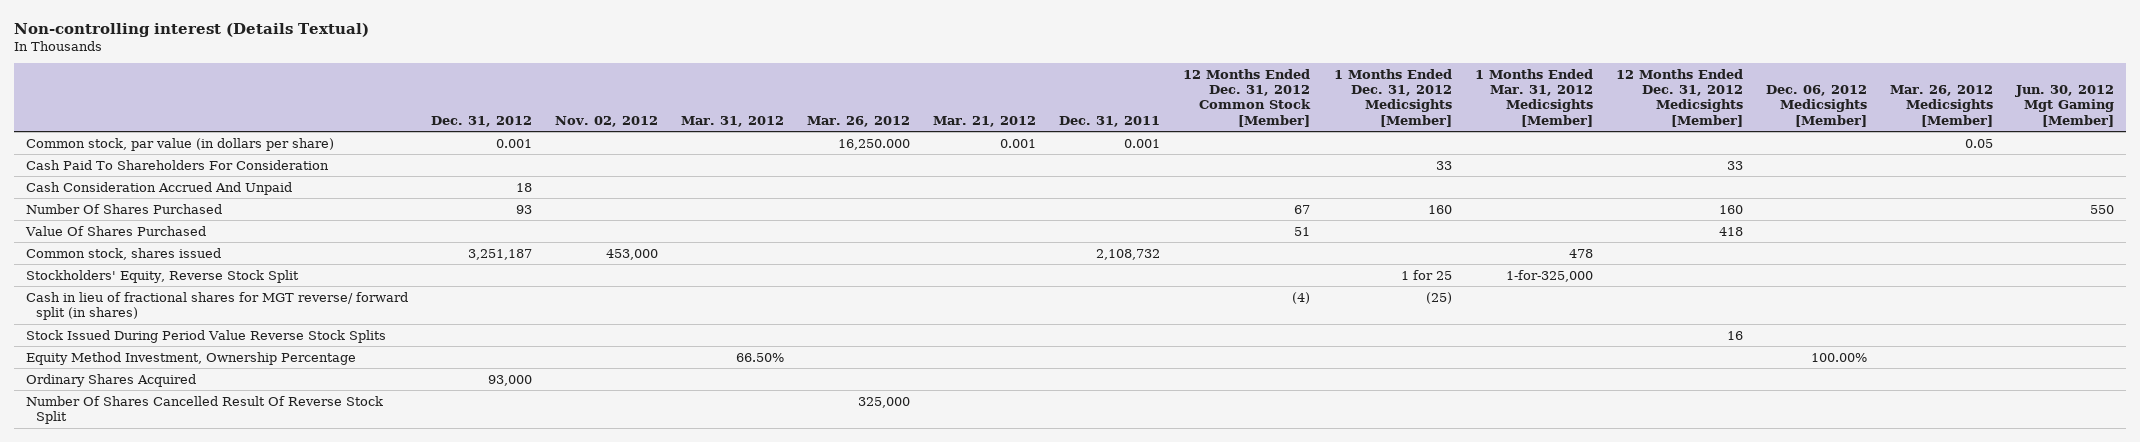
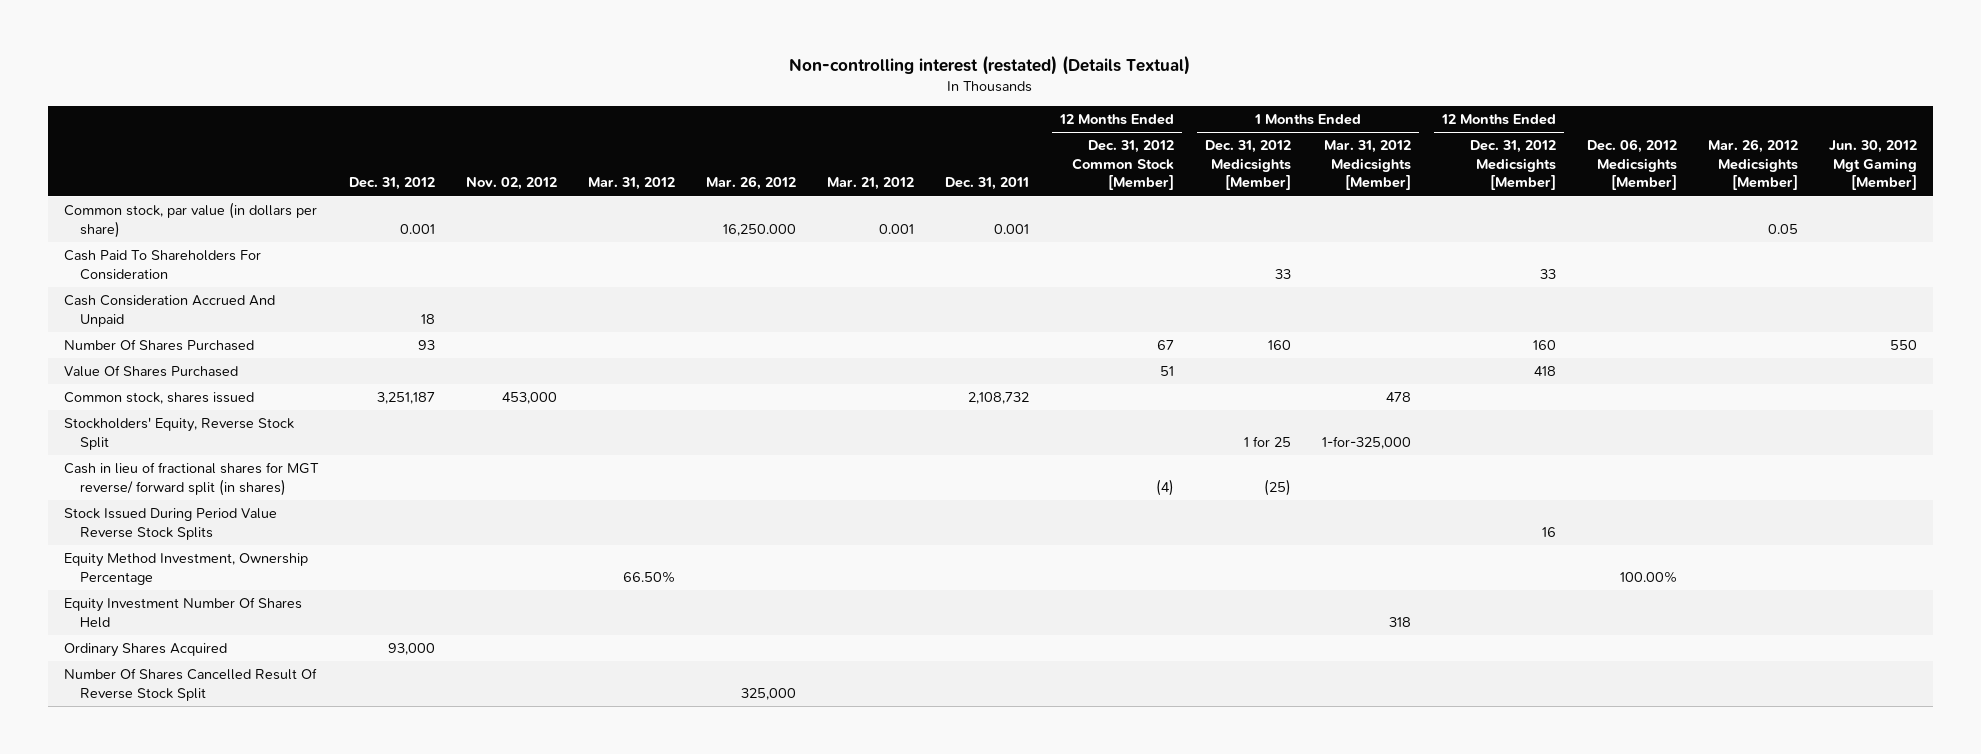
[14,22,370,37] Non-controlling interest (Details Textual) -> [789,55,1191,76] Non-controlling interest (restated) (Details Textual)
none -> [63,597,302,628] Equity Investment Number Of Shares Held

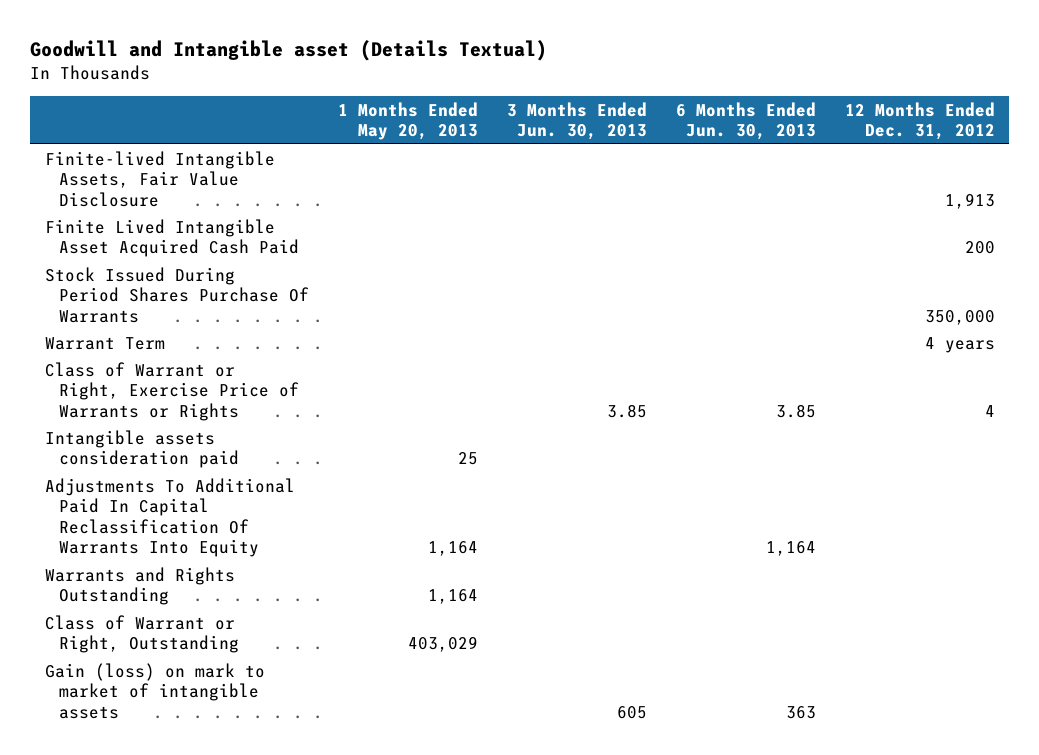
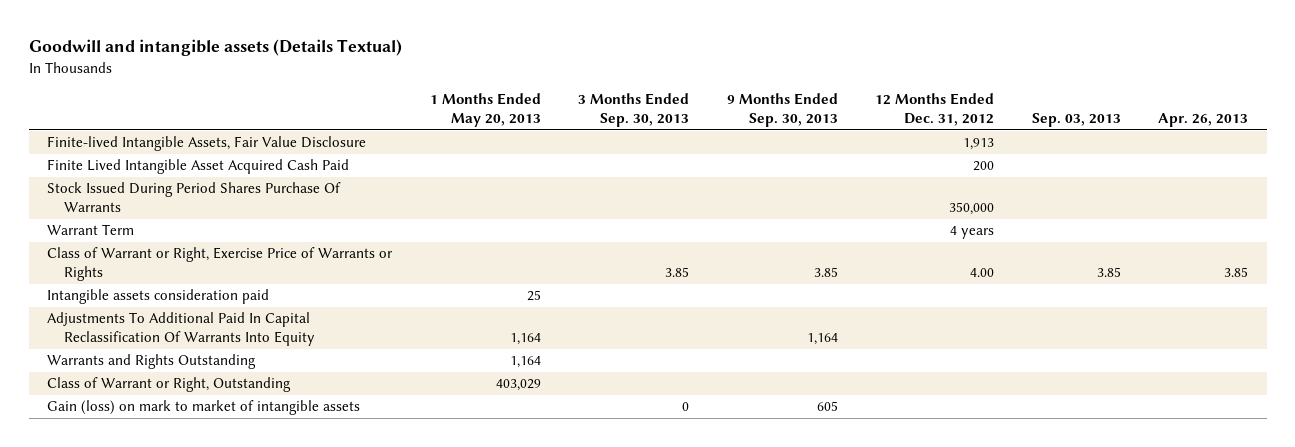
[30,40,548,62] Goodwill and Intangible asset (Details Textual) -> [28,39,402,57] Goodwill and intangible assets (Details Textual)
[506,101,647,140] 3 Months Ended Jun. 30, 2013 -> none
[675,101,816,140] 6 Months Ended Jun. 30, 2013 -> none
none -> [578,93,690,128] 3 Months Ended Sep. 30, 2013
none -> [726,93,838,128] 9 Months Ended Sep. 30, 2013
none -> [1031,113,1121,128] Sep. 03, 2013
none -> [1157,113,1248,128] Apr. 26, 2013
[984,404,995,417] 4 -> [970,268,995,278] 4.00

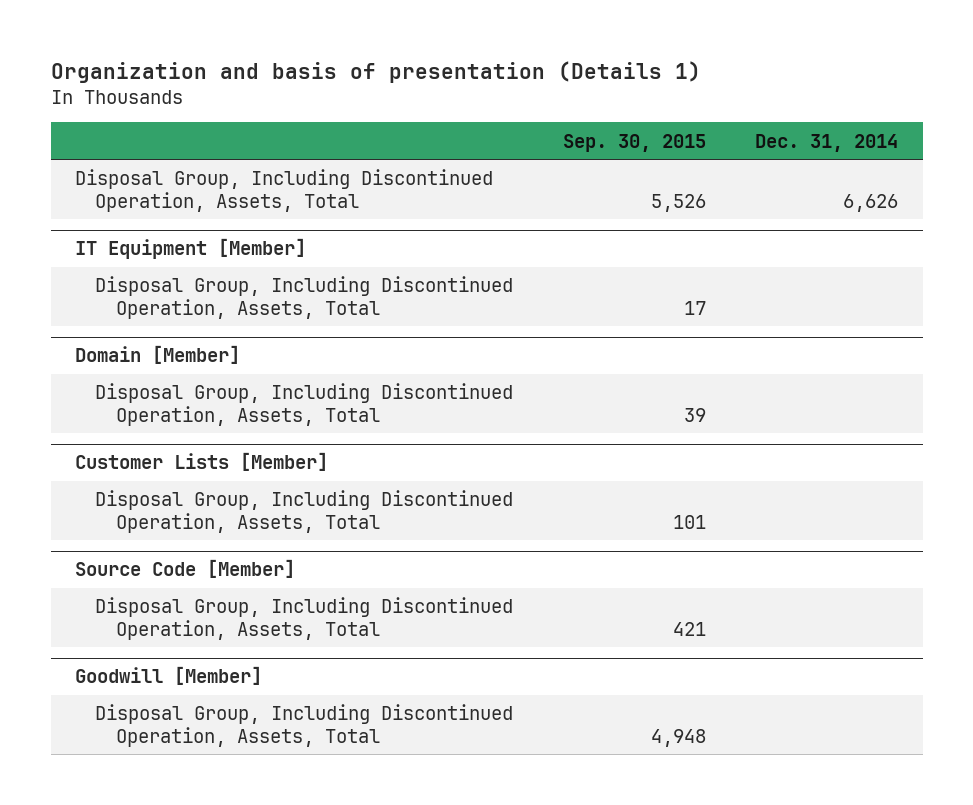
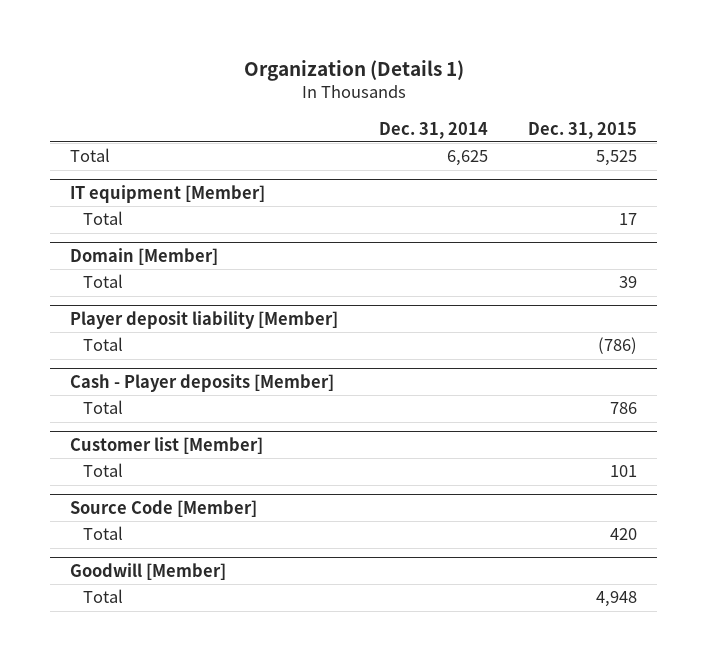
[50,61,701,84] Organization and basis of presentation (Details 1) -> [243,60,464,82] Organization (Details 1)
[562,133,706,152] Sep. 30, 2015 -> none
none -> [527,121,637,139] Dec. 31, 2015
[75,169,494,212] Disposal Group, Including Discontinued Operation, Assets, Total -> none
none -> [70,148,111,163] Total
[75,238,307,260] IT Equipment [Member] -> [70,185,266,204] IT equipment [Member]
[95,276,514,319] Disposal Group, Including Discontinued Operation, Assets, Total -> [82,211,123,226] Total
[95,383,514,426] Disposal Group, Including Discontinued Operation, Assets, Total -> [82,274,123,289] Total
none -> [70,311,339,330] Player deposit liability [Member]
none -> [82,337,123,352] Total
none -> [70,374,335,393] Cash - Player deposits [Member]
none -> [82,400,123,415] Total
[75,452,329,472] Customer Lists [Member] -> [70,437,264,455] Customer list [Member]
[95,490,514,533] Disposal Group, Including Discontinued Operation, Assets, Total -> [82,463,123,478] Total
[95,597,514,640] Disposal Group, Including Discontinued Operation, Assets, Total -> [82,526,123,541] Total
[95,704,514,747] Disposal Group, Including Discontinued Operation, Assets, Total -> [82,589,123,604] Total

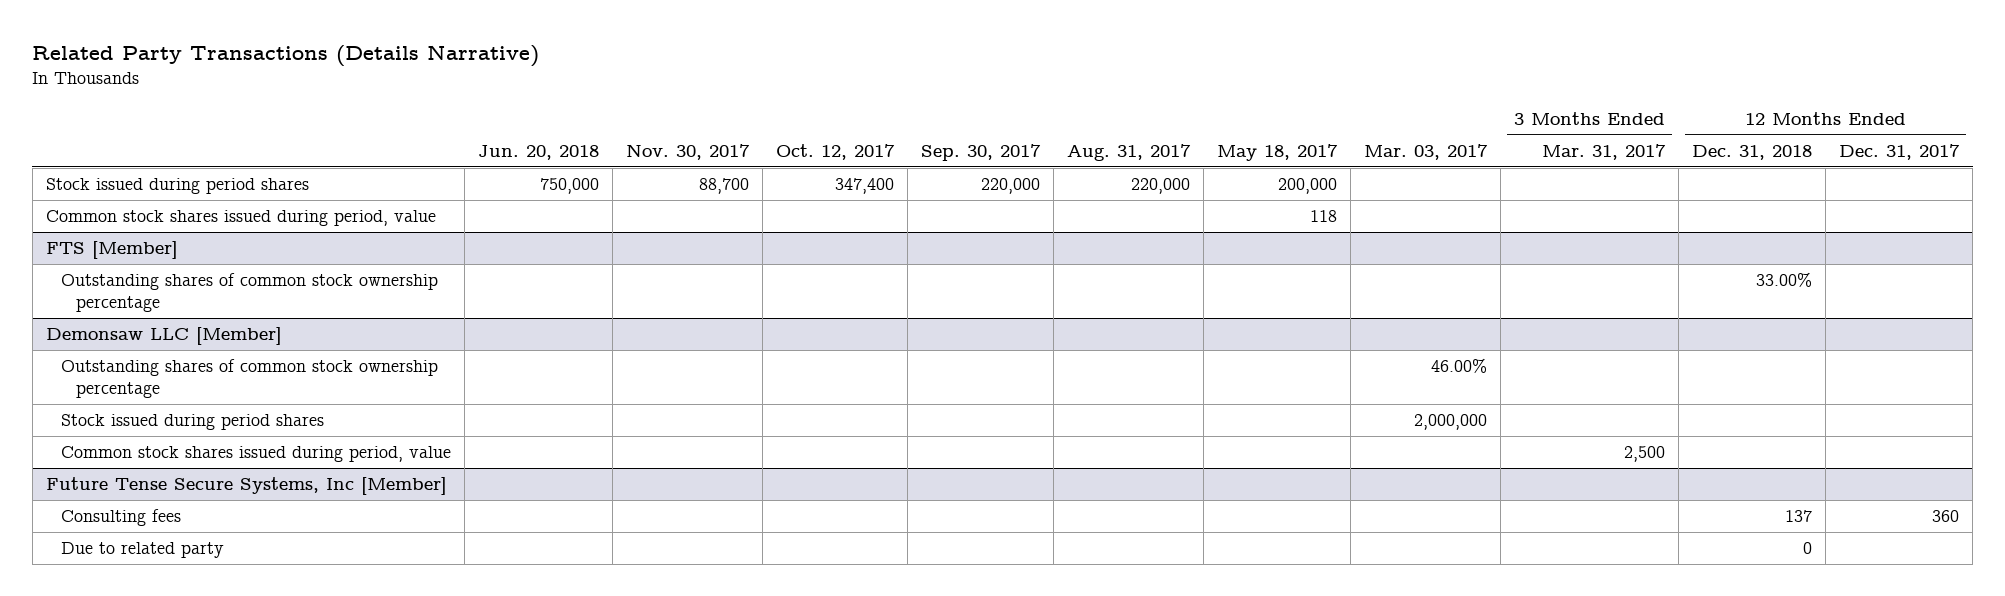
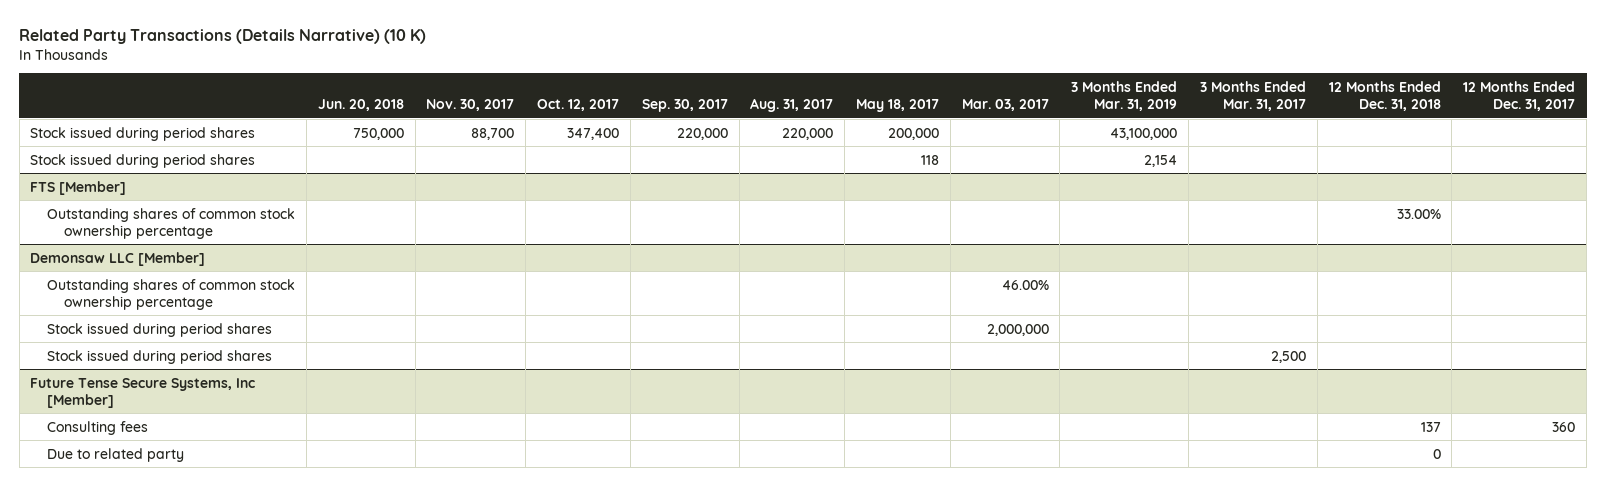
[32,45,540,68] Related Party Transactions (Details Narrative) -> [19,28,427,44] Related Party Transactions (Details Narrative) (10 K)
none -> [1071,81,1178,111] 3 Months Ended Mar. 31, 2019
[45,210,436,227] Common stock shares issued during period, value -> [30,153,256,168] Stock issued during period shares
[60,446,451,463] Common stock shares issued during period, value -> [47,349,273,364] Stock issued during period shares

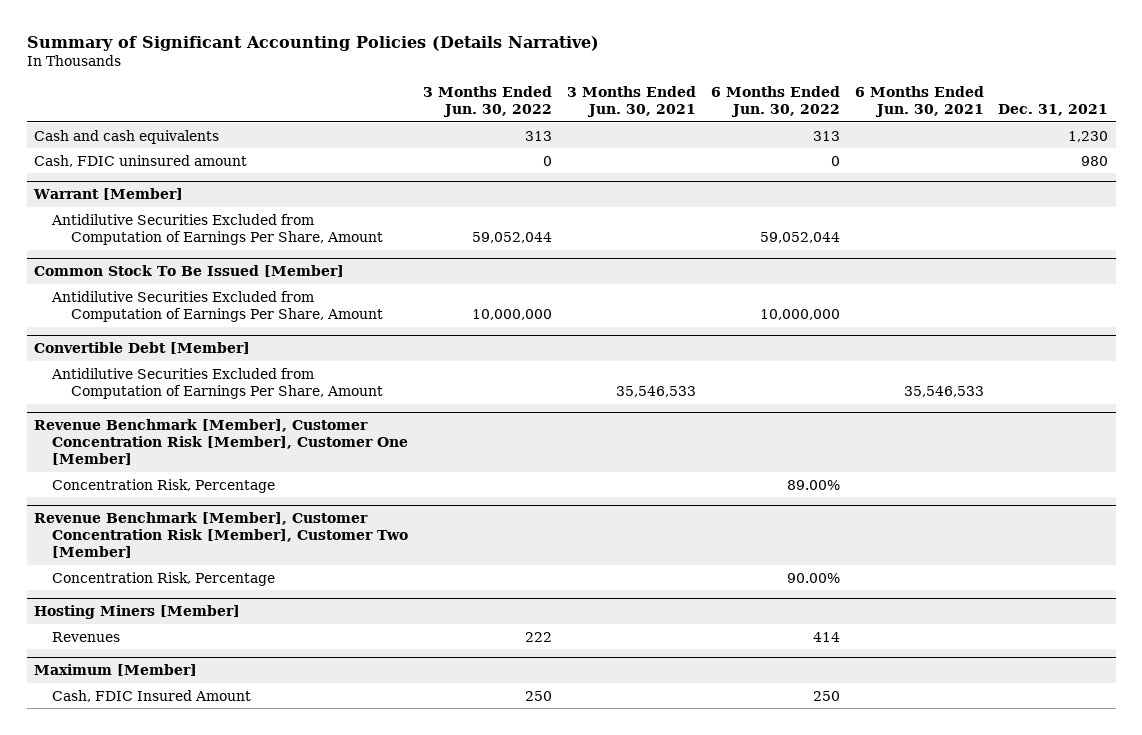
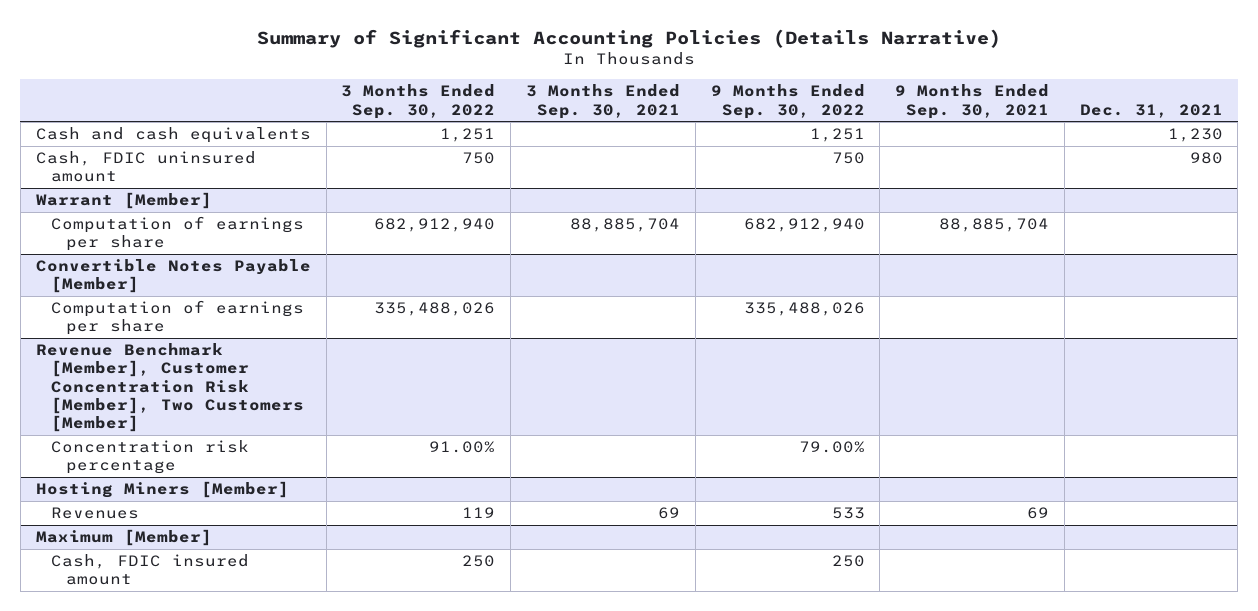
[423,86,553,118] 3 Months Ended Jun. 30, 2022 -> none
[566,86,696,118] 3 Months Ended Jun. 30, 2021 -> none
[710,86,840,118] 6 Months Ended Jun. 30, 2022 -> none
[854,86,984,118] 6 Months Ended Jun. 30, 2021 -> none
none -> [341,84,496,119] 3 Months Ended Sep. 30, 2022
none -> [525,84,680,119] 3 Months Ended Sep. 30, 2021
none -> [710,84,865,119] 9 Months Ended Sep. 30, 2022
none -> [895,84,1050,119] 9 Months Ended Sep. 30, 2021
[34,265,345,278] Common Stock To Be Issued [Member] -> none
[51,290,383,322] Antidilutive Securities Excluded from Computation of Earnings Per Share, Amount -> none
[34,342,251,355] Convertible Debt [Member] -> none
[51,367,383,399] Antidilutive Securities Excluded from Computation of Earnings Per Share, Amount -> none
[34,419,409,466] Revenue Benchmark [Member], Customer Concentration Risk [Member], Customer One [Member] -> none
[52,478,276,493] Concentration Risk, Percentage -> none
[51,213,383,245] Antidilutive Securities Excluded from Computation of Earnings Per Share, Amount -> [51,216,305,252] Computation of earnings per share
none -> [35,259,311,294] Convertible Notes Payable [Member]
none -> [51,300,305,336] Computation of earnings per share
[34,512,409,559] Revenue Benchmark [Member], Customer Concentration Risk [Member], Customer Two [Member] -> [35,343,305,433] Revenue Benchmark [Member], Customer Concentration Risk [Member], Two Customers [Member]
[52,571,276,586] Concentration Risk, Percentage -> [51,440,250,475] Concentration risk percentage
[52,689,252,702] Cash, FDIC Insured Amount -> [51,554,250,586] Cash, FDIC insured amount

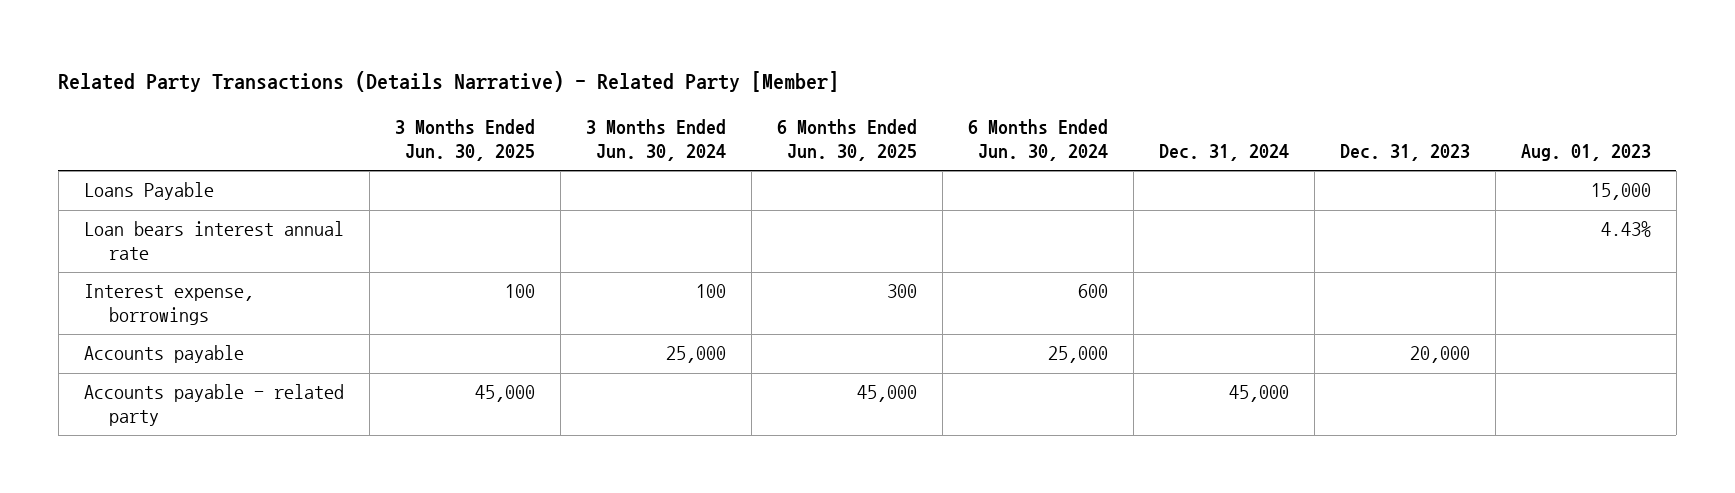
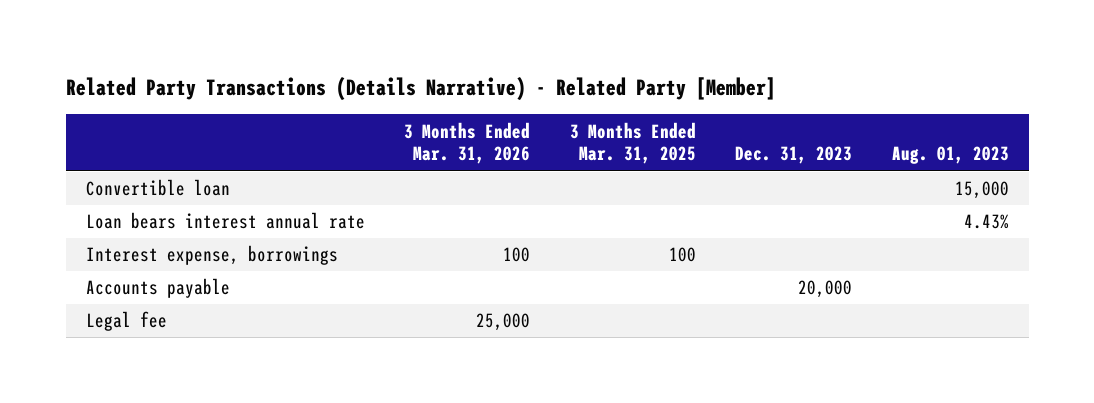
[394,119,535,162] 3 Months Ended Jun. 30, 2025 -> none
[585,119,726,162] 3 Months Ended Jun. 30, 2024 -> none
[776,119,917,162] 6 Months Ended Jun. 30, 2025 -> none
[967,119,1108,162] 6 Months Ended Jun. 30, 2024 -> none
[1158,144,1289,162] Dec. 31, 2024 -> none
none -> [404,121,531,165] 3 Months Ended Mar. 31, 2026
none -> [569,121,696,165] 3 Months Ended Mar. 31, 2025
[83,182,214,201] Loans Payable -> [85,179,230,197] Convertible loan
[83,384,344,427] Accounts payable - related party -> none
none -> [85,311,167,332] Legal fee

